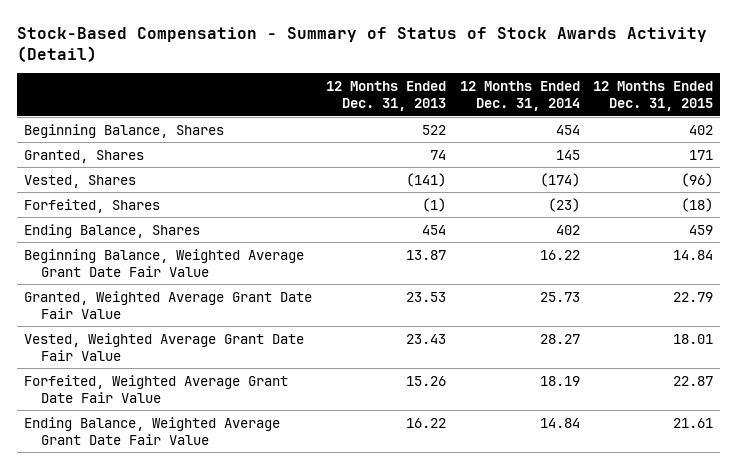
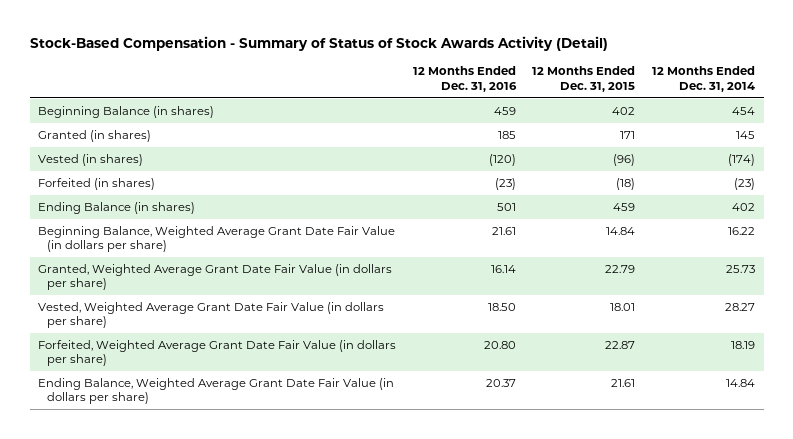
[325,81,446,112] 12 Months Ended Dec. 31, 2013 -> none
none -> [412,66,517,92] 12 Months Ended Dec. 31, 2016
[24,123,225,138] Beginning Balance, Shares -> [38,105,215,118] Beginning Balance (in shares)
[24,149,145,163] Granted, Shares -> [38,129,152,142] Granted (in shares)
[24,174,137,188] Vested, Shares -> [38,153,144,166] Vested (in shares)
[24,198,161,213] Forfeited, Shares -> [38,177,156,190] Forfeited (in shares)
[24,223,201,238] Ending Balance, Shares -> [38,201,196,214] Ending Balance (in shares)
[24,248,305,277] Beginning Balance, Weighted Average Grant Date Fair Value -> [38,225,396,253] Beginning Balance, Weighted Average Grant Date Fair Value (in dollars per share)
[24,290,313,319] Granted, Weighted Average Grant Date Fair Value -> [38,263,393,291] Granted, Weighted Average Grant Date Fair Value (in dollars per share)
[24,332,305,361] Vested, Weighted Average Grant Date Fair Value -> [38,301,385,329] Vested, Weighted Average Grant Date Fair Value (in dollars per share)
[24,374,289,403] Forfeited, Weighted Average Grant Date Fair Value -> [38,339,397,367] Forfeited, Weighted Average Grant Date Fair Value (in dollars per share)
[24,416,281,445] Ending Balance, Weighted Average Grant Date Fair Value -> [38,377,395,405] Ending Balance, Weighted Average Grant Date Fair Value (in dollars per share)

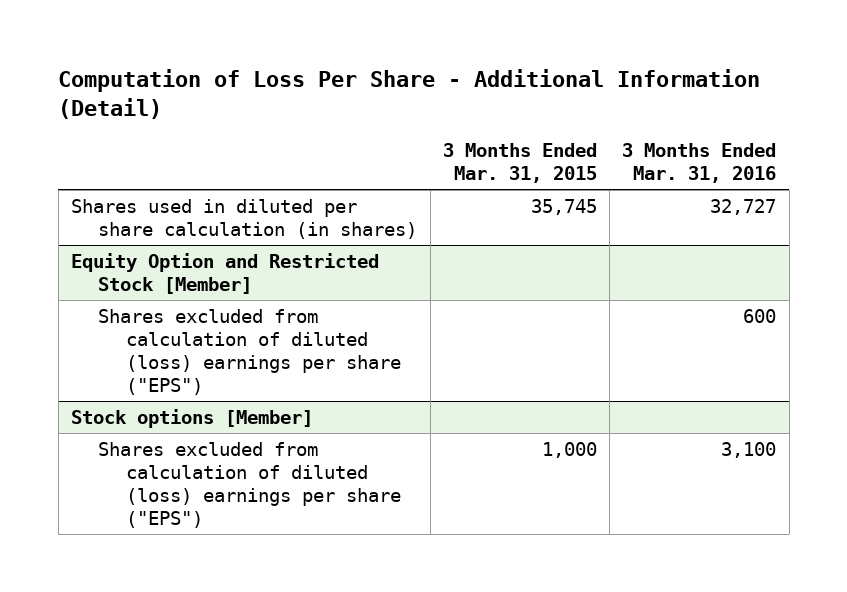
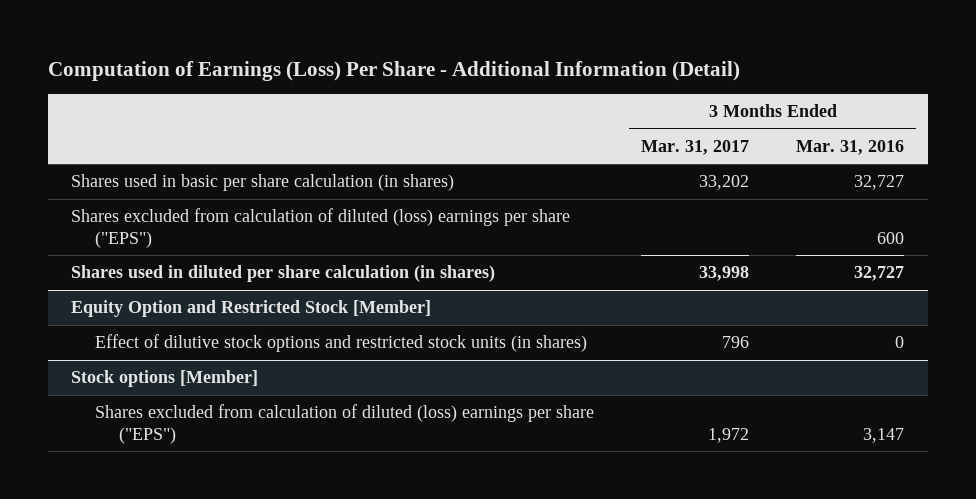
[58,69,761,119] Computation of Loss Per Share - Additional Information (Detail) -> [47,60,740,81] Computation of Earnings (Loss) Per Share - Additional Information (Detail)
[442,143,597,184] 3 Months Ended Mar. 31, 2015 -> none
none -> [641,139,750,155] Mar. 31, 2017
none -> [71,174,455,192] Shares used in basic per share calculation (in shares)
none -> [71,208,571,248] Shares excluded from calculation of diluted (loss) earnings per share ("EPS")
[98,308,401,395] Shares excluded from calculation of diluted (loss) earnings per share ("EPS") -> none
none -> [94,334,587,353] Effect of dilutive stock options and restricted stock units (in shares)
[721,441,777,458] 3,100 -> [863,427,905,443] 3,147

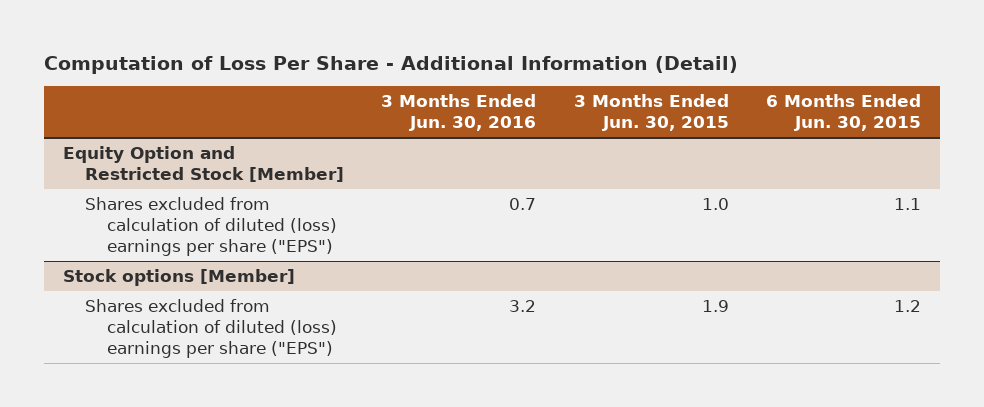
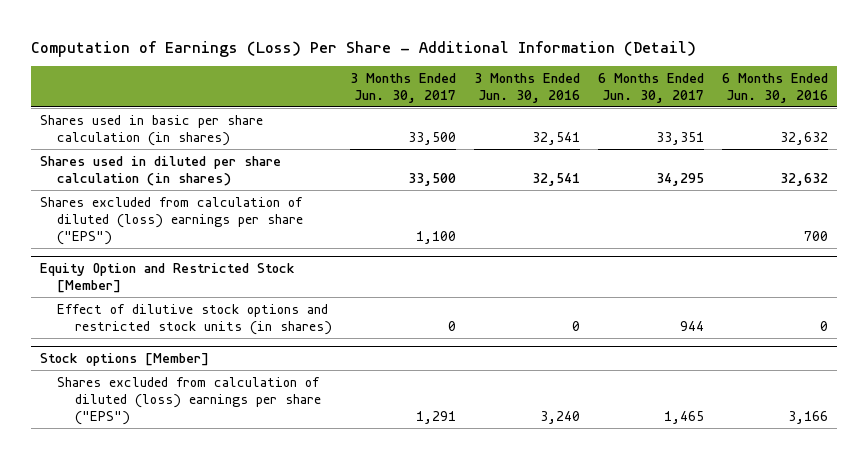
[44,55,739,74] Computation of Loss Per Share - Additional Information (Detail) -> [30,40,696,57] Computation of Earnings (Loss) Per Share - Additional Information (Detail)
[573,94,729,132] 3 Months Ended Jun. 30, 2015 -> none
[766,94,922,132] 6 Months Ended Jun. 30, 2015 -> none
none -> [349,72,456,104] 3 Months Ended Jun. 30, 2017
none -> [597,72,704,104] 6 Months Ended Jun. 30, 2017
none -> [722,72,829,104] 6 Months Ended Jun. 30, 2016
none -> [40,114,264,146] Shares used in basic per share calculation (in shares)
none -> [40,155,282,186] Shares used in diluted per share calculation (in shares)
none -> [40,196,304,245] Shares excluded from calculation of diluted (loss) earnings per share ("EPS")
[84,196,337,256] Shares excluded from calculation of diluted (loss) earnings per share ("EPS") -> none
none -> [57,303,332,335] Effect of dilutive stock options and restricted stock units (in shares)
[509,299,537,312] 3.2 -> [539,410,580,424] 3,240

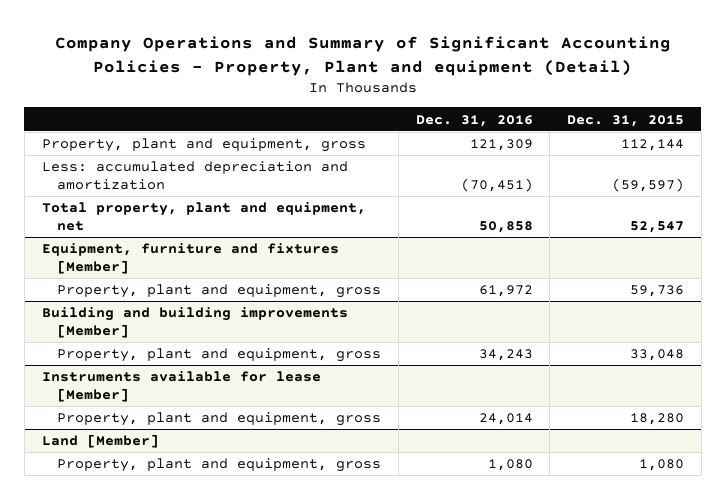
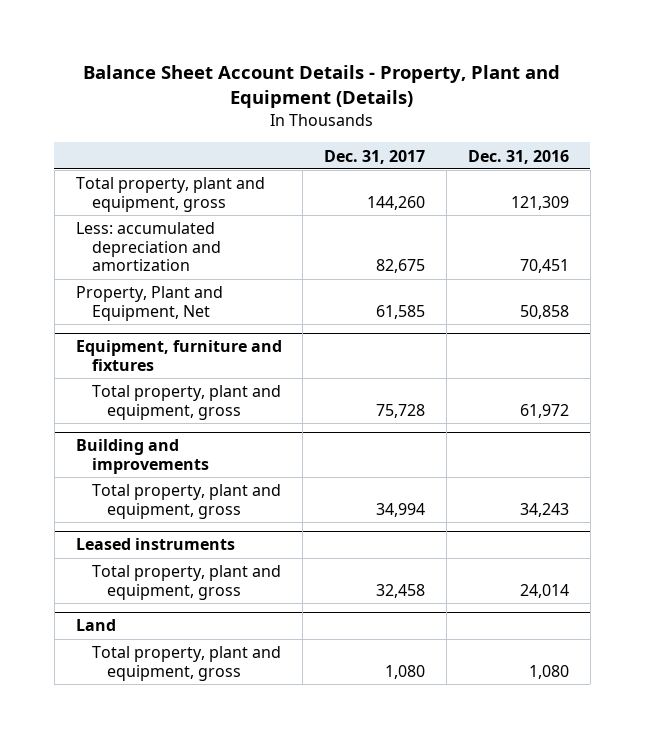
[54,35,671,76] Company Operations and Summary of Significant Accounting Policies - Property, Plant and equipment (Detail) -> [83,65,561,109] Balance Sheet Account Details - Property, Plant and Equipment (Details)
[566,114,684,127] Dec. 31, 2015 -> none
none -> [324,149,426,164] Dec. 31, 2017
[41,138,366,153] Property, plant and equipment, gross -> [75,177,265,212] Total property, plant and equipment, gross
[460,178,533,193] (70,451) -> [520,259,570,274] 70,451
[41,202,366,232] Total property, plant and equipment, net -> [75,286,223,321] Property, Plant and Equipment, Net
[41,243,339,275] Equipment, furniture and fixtures [Member] -> [75,340,282,371] Equipment, furniture and fixtures
[57,284,382,299] Property, plant and equipment, gross -> [91,385,281,420] Total property, plant and equipment, gross
[41,307,348,339] Building and building improvements [Member] -> [75,439,209,474] Building and improvements
[57,348,382,363] Property, plant and equipment, gross -> [91,484,281,519] Total property, plant and equipment, gross
[41,371,321,403] Instruments available for lease [Member] -> [75,538,235,551] Leased instruments
[57,412,382,427] Property, plant and equipment, gross -> [91,565,281,600] Total property, plant and equipment, gross
[41,434,159,449] Land [Member] -> [75,619,116,632] Land
[57,458,382,473] Property, plant and equipment, gross -> [91,646,281,681] Total property, plant and equipment, gross

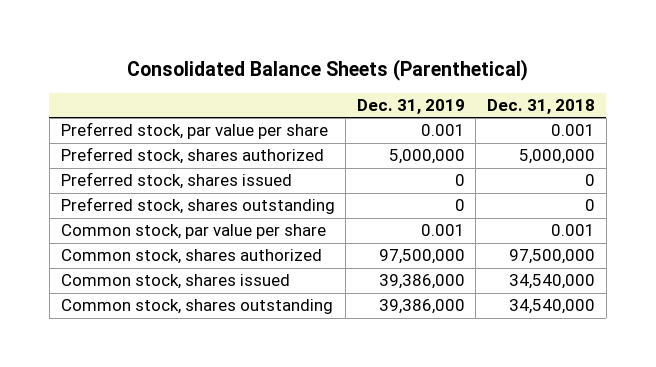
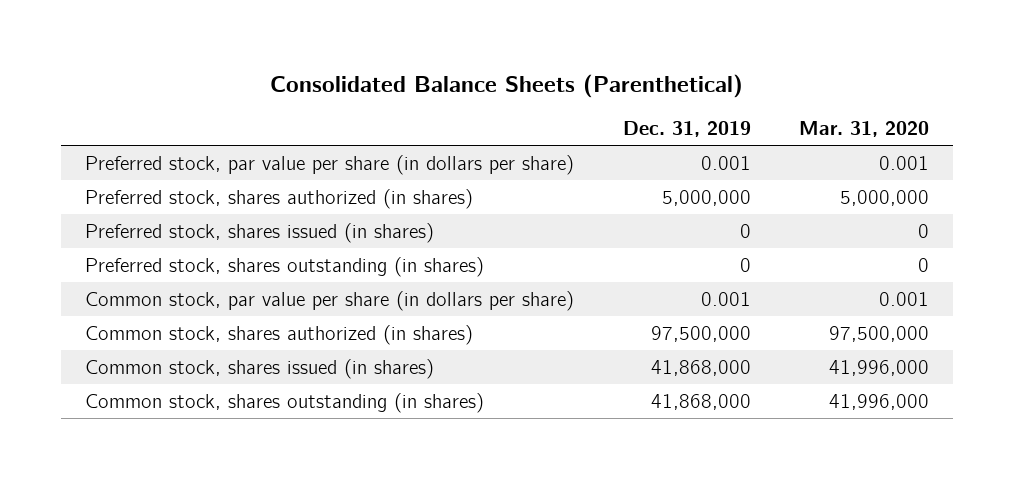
[487,99,596,115] Dec. 31, 2018 -> none
none -> [798,121,929,138] Mar. 31, 2020
[60,122,328,140] Preferred stock, par value per share -> [85,154,575,175] Preferred stock, par value per share (in dollars per share)
[60,147,324,165] Preferred stock, shares authorized -> [85,188,474,209] Preferred stock, shares authorized (in shares)
[60,172,292,190] Preferred stock, shares issued -> [85,222,435,243] Preferred stock, shares issued (in shares)
[60,197,335,215] Preferred stock, shares outstanding -> [85,256,485,277] Preferred stock, shares outstanding (in shares)
[60,224,326,240] Common stock, par value per share -> [85,290,575,311] Common stock, par value per share (in dollars per share)
[60,249,322,265] Common stock, shares authorized -> [85,324,474,345] Common stock, shares authorized (in shares)
[60,274,290,290] Common stock, shares issued -> [85,358,435,379] Common stock, shares issued (in shares)
[378,274,465,290] 39,386,000 -> [650,359,751,376] 41,868,000
[60,299,333,315] Common stock, shares outstanding -> [85,392,485,413] Common stock, shares outstanding (in shares)
[378,299,465,315] 39,386,000 -> [650,393,751,410] 41,868,000

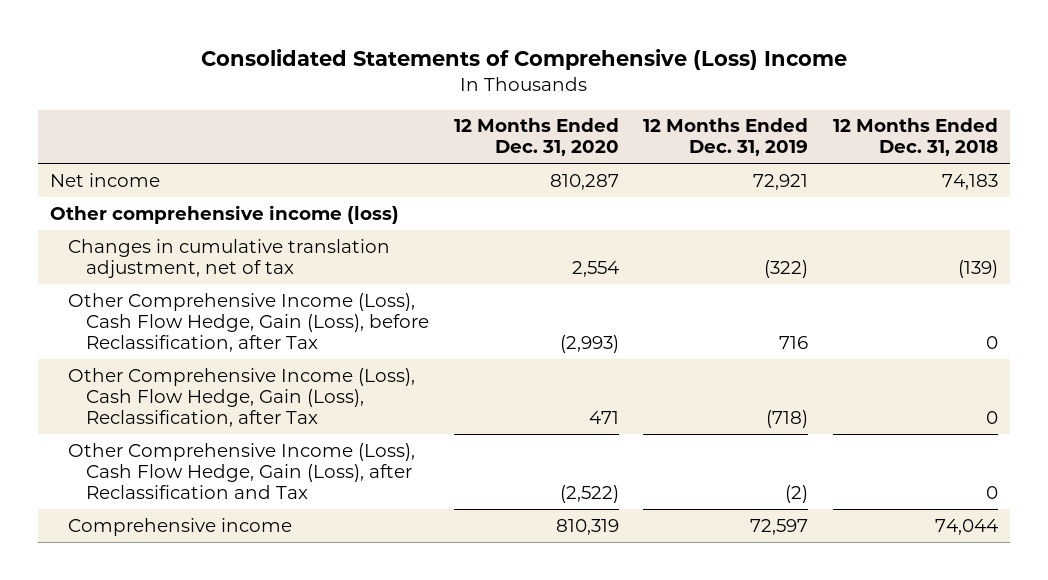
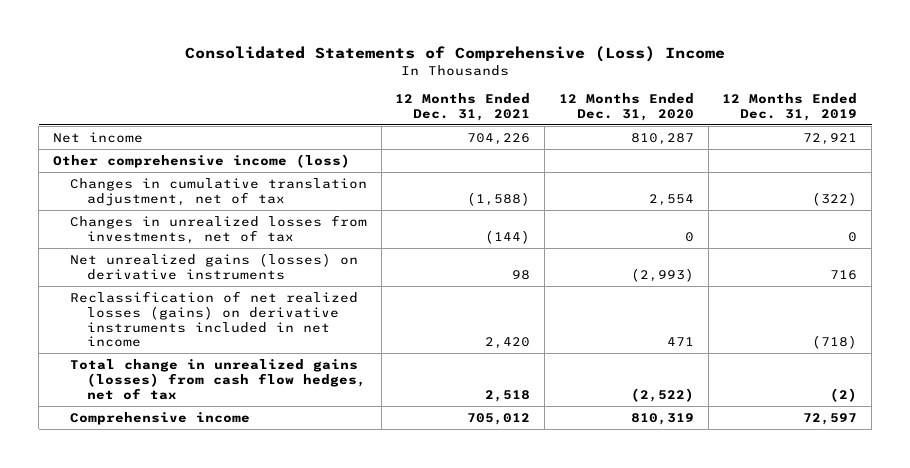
[832,118,998,157] 12 Months Ended Dec. 31, 2018 -> none
none -> [395,93,531,121] 12 Months Ended Dec. 31, 2021
none -> [69,214,367,244] Changes in unrealized losses from investments, net of tax
[68,292,430,353] Other Comprehensive Income (Loss), Cash Flow Hedge, Gain (Loss), before Reclassification, after Tax -> [69,252,358,280] Net unrealized gains (losses) on derivative instruments
[68,367,416,428] Other Comprehensive Income (Loss), Cash Flow Hedge, Gain (Loss), Reclassification, after Tax -> [69,290,358,348] Reclassification of net realized losses (gains) on derivative instruments included in net income
[68,442,416,500] Other Comprehensive Income (Loss), Cash Flow Hedge, Gain (Loss), after Reclassification and Tax -> [69,358,366,400] Total change in unrealized gains (losses) from cash flow hedges, net of tax

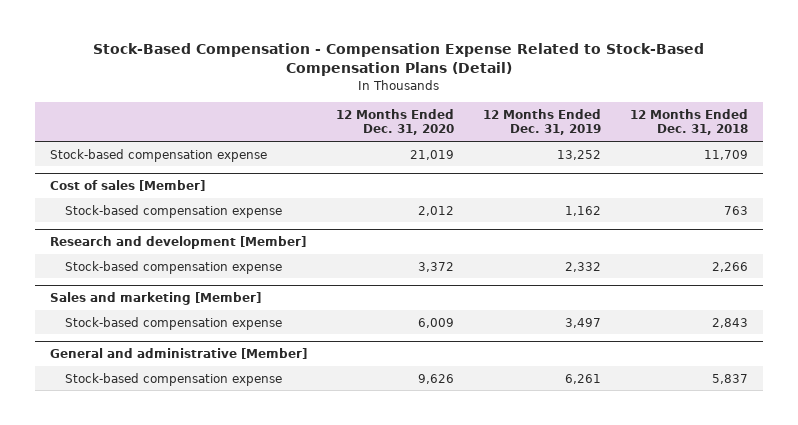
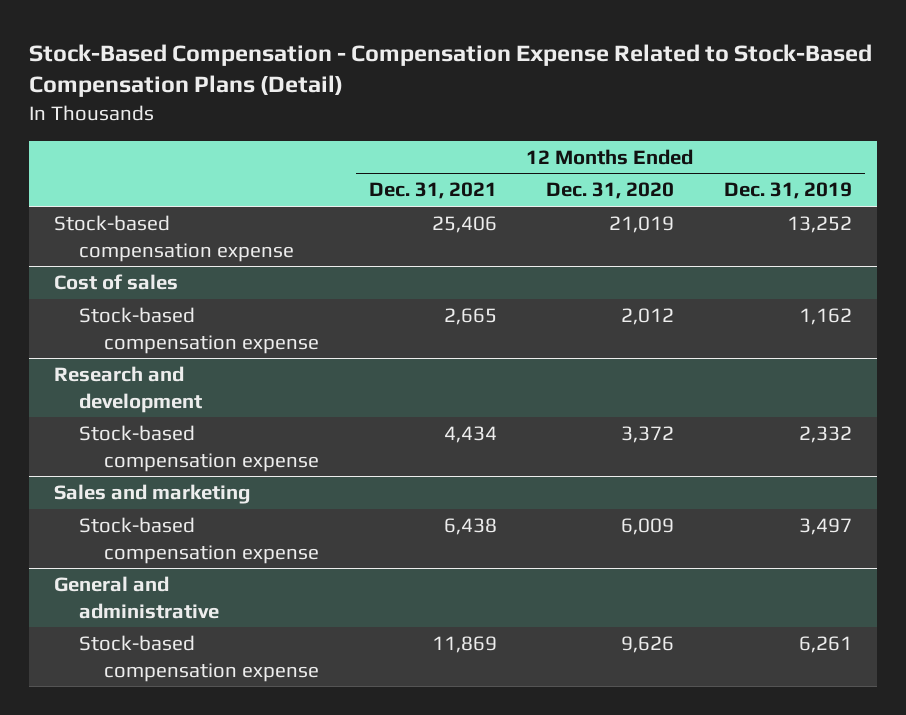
[630,108,749,136] 12 Months Ended Dec. 31, 2018 -> none
none -> [368,182,497,200] Dec. 31, 2021
[50,179,206,191] Cost of sales [Member] -> [53,274,178,291] Cost of sales
[50,235,307,249] Research and development [Member] -> [53,366,202,413] Research and development
[50,291,262,305] Sales and marketing [Member] -> [53,484,250,505] Sales and marketing
[50,347,308,359] General and administrative [Member] -> [53,576,219,619] General and administrative

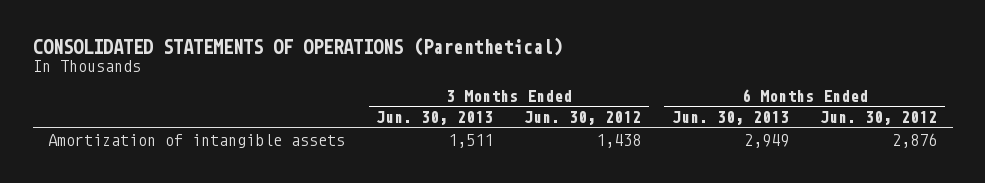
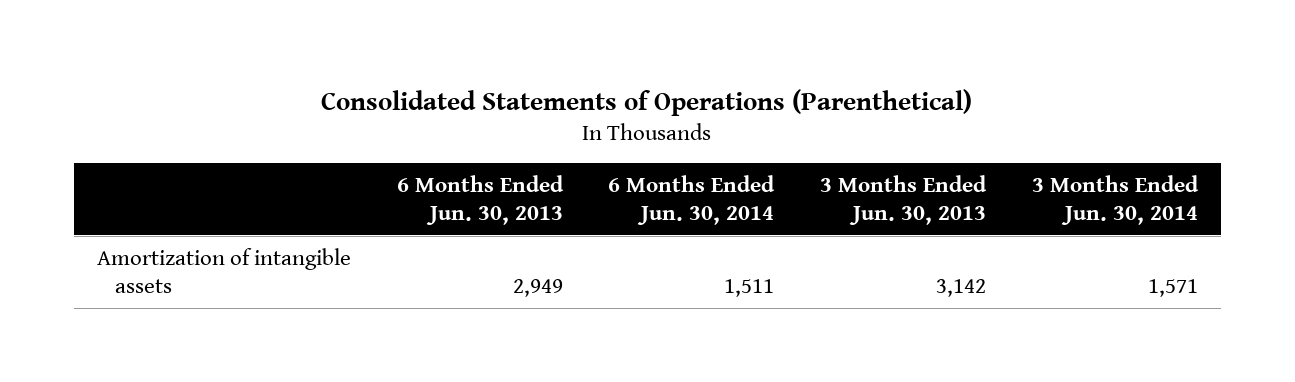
[32,36,563,56] CONSOLIDATED STATEMENTS OF OPERATIONS (Parenthetical) -> [321,88,973,116] Consolidated Statements of Operations (Parenthetical)
[524,111,642,126] Jun. 30, 2012 -> none
[820,111,938,126] Jun. 30, 2012 -> none
none -> [608,174,776,226] 6 Months Ended Jun. 30, 2014
none -> [1032,174,1200,226] 3 Months Ended Jun. 30, 2014
[448,133,494,148] 1,511 -> [936,279,987,298] 3,142

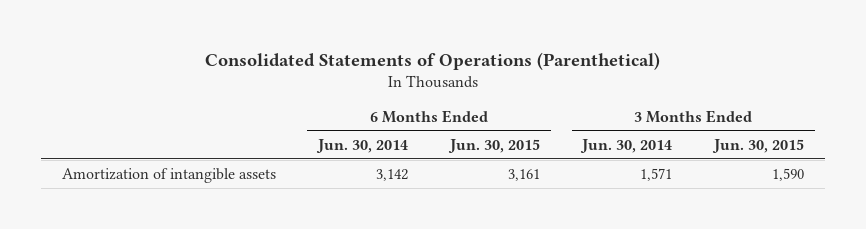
[396,174,564,226] 6 Months Ended Jun. 30, 2013 -> none
[820,174,988,226] 3 Months Ended Jun. 30, 2013 -> none
none -> [448,138,541,153] Jun. 30, 2015
none -> [712,138,805,153] Jun. 30, 2015
[724,279,775,298] 1,511 -> [375,169,408,182] 3,142

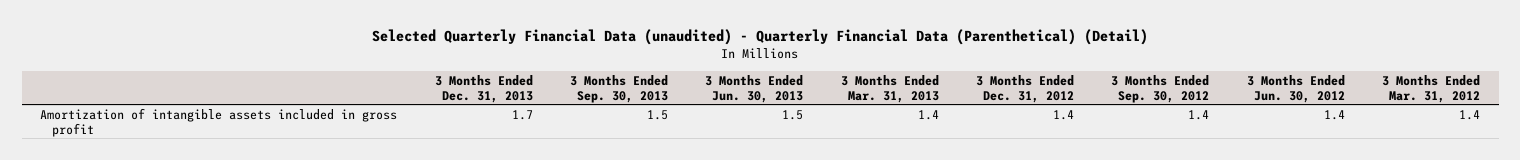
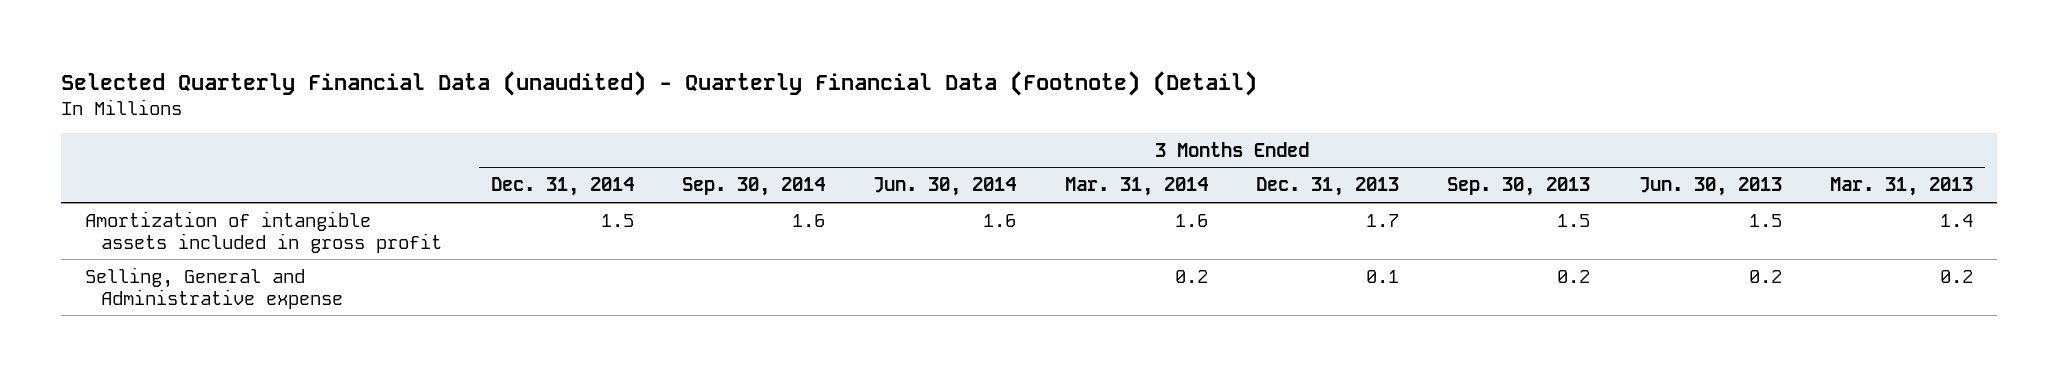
[372,29,1149,46] Selected Quarterly Financial Data (unaudited) - Quarterly Financial Data (Parenthetical) (Detail) -> [61,70,1258,96] Selected Quarterly Financial Data (unaudited) - Quarterly Financial Data (Footnote) (Detail)
[975,74,1074,103] 3 Months Ended Dec. 31, 2012 -> none
[1111,74,1210,103] 3 Months Ended Sep. 30, 2012 -> none
[1246,74,1345,103] 3 Months Ended Jun. 30, 2012 -> none
[1381,74,1480,103] 3 Months Ended Mar. 31, 2012 -> none
none -> [490,177,634,197] Dec. 31, 2014
none -> [682,177,826,197] Sep. 30, 2014
none -> [873,177,1017,197] Jun. 30, 2014
none -> [1064,177,1208,197] Mar. 31, 2014
none -> [85,266,344,309] Selling, General and Administrative expense

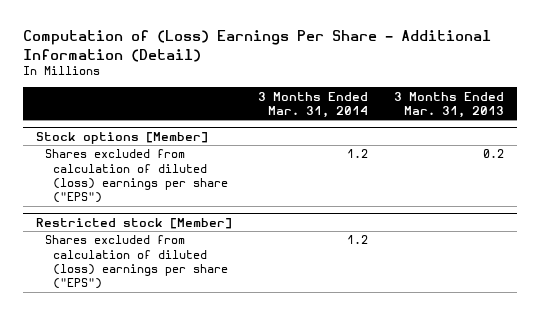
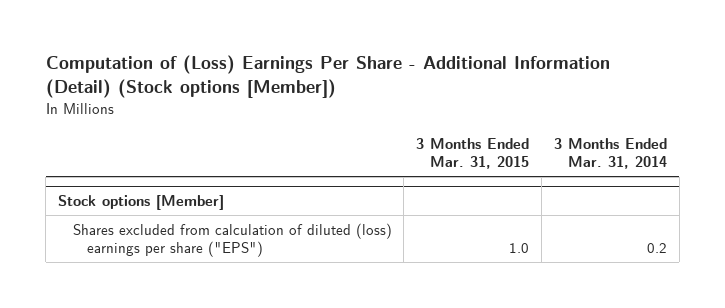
[23,30,492,62] Computation of (Loss) Earnings Per Share - Additional Information (Detail) -> [45,55,610,99] Computation of (Loss) Earnings Per Share - Additional Information (Detail) (Stock options [Member])
[394,91,505,118] 3 Months Ended Mar. 31, 2013 -> none
none -> [416,137,530,170] 3 Months Ended Mar. 31, 2015
[36,217,233,229] Restricted stock [Member] -> none
[44,235,229,290] Shares excluded from calculation of diluted (loss) earnings per share ("EPS") -> none
[347,149,369,159] 1.2 -> [646,243,667,254] 0.2

